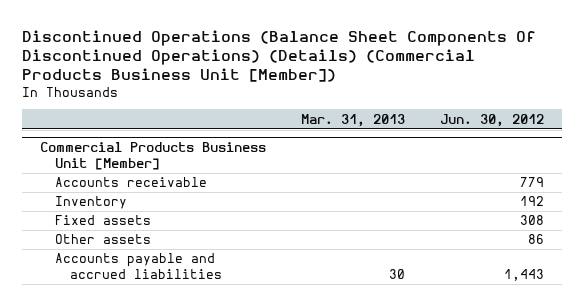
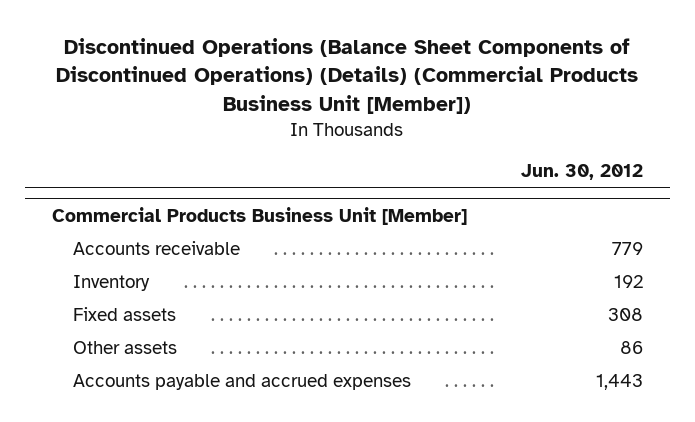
[22,29,537,83] Discontinued Operations (Balance Sheet Components Of Discontinued Operations) (Details) (Commercial Products Business Unit [Member]) -> [56,37,639,114] Discontinued Operations (Balance Sheet Components of Discontinued Operations) (Details) (Commercial Products Business Unit [Member])
[301,113,406,127] Mar. 31, 2013 -> none
[54,253,222,280] Accounts payable and accrued liabilities -> [72,373,411,390] Accounts payable and accrued expenses

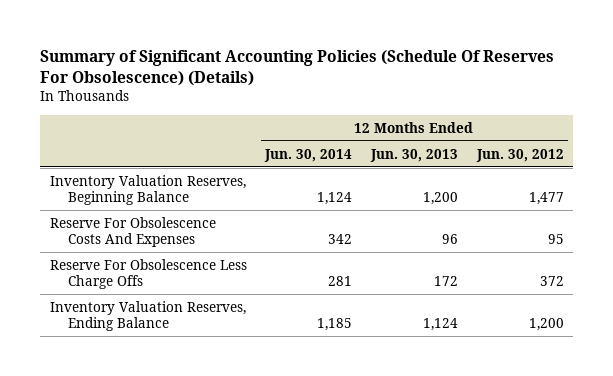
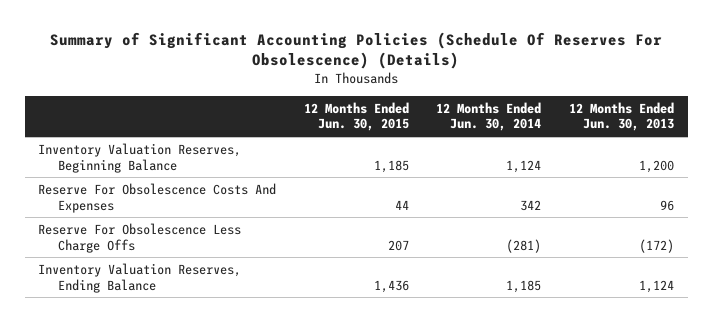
[475,148,564,162] Jun. 30, 2012 -> none
none -> [303,101,409,132] 12 Months Ended Jun. 30, 2015
[328,276,353,287] 281 -> [506,238,542,253] (281)
[433,276,458,287] 172 -> [638,238,674,253] (172)

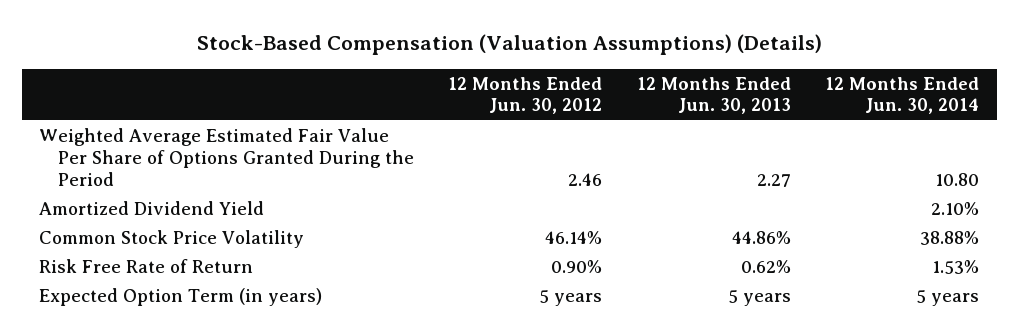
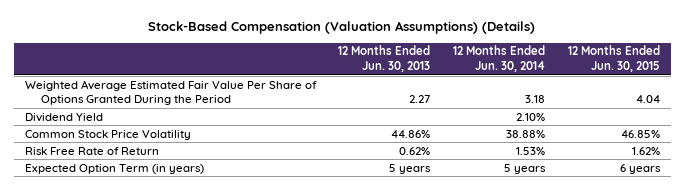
[448,76,603,115] 12 Months Ended Jun. 30, 2012 -> none
none -> [567,45,660,72] 12 Months Ended Jun. 30, 2015
[935,172,980,186] 10.80 -> [524,95,545,104] 3.18
[38,200,264,215] Amortized Dividend Yield -> [24,112,103,122] Dividend Yield

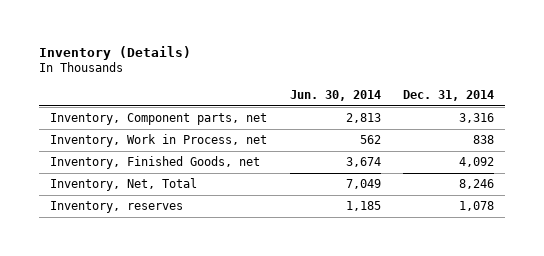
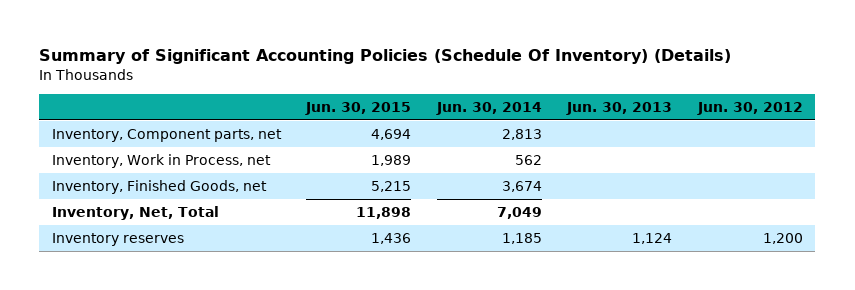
[39,45,192,60] Inventory (Details) -> [39,49,732,65] Summary of Significant Accounting Policies (Schedule Of Inventory) (Details)
[403,89,495,101] Dec. 31, 2014 -> none
none -> [305,101,412,115] Jun. 30, 2015
none -> [566,101,673,115] Jun. 30, 2013
none -> [696,101,803,115] Jun. 30, 2012
[50,201,184,214] Inventory, reserves -> [52,232,185,246] Inventory reserves

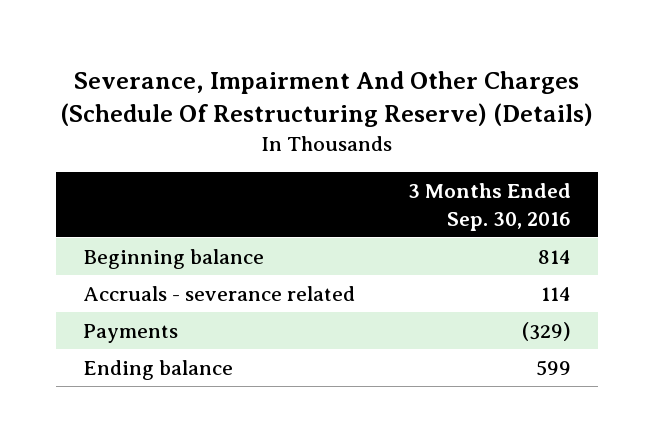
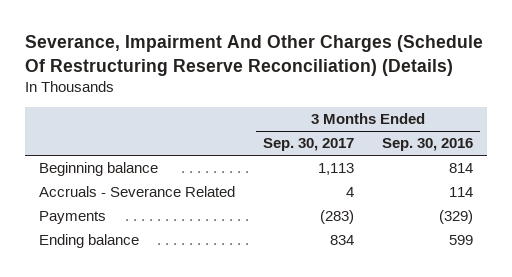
[60,71,594,128] Severance, Impairment And Other Charges (Schedule Of Restructuring Reserve) (Details) -> [25,35,484,76] Severance, Impairment And Other Charges (Schedule Of Restructuring Reserve Reconciliation) (Details)
none -> [262,138,354,152] Sep. 30, 2017
[83,285,356,301] Accruals - severance related -> [38,186,235,198] Accruals - Severance Related

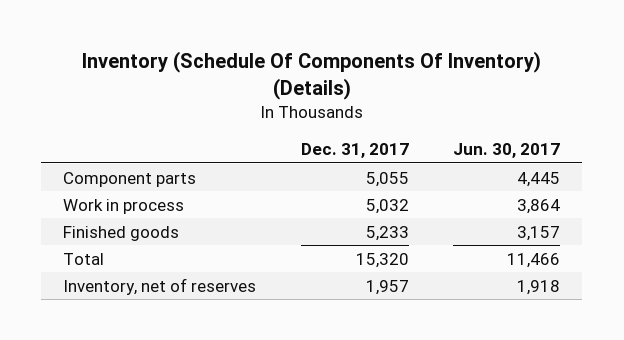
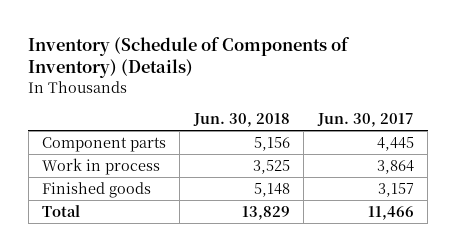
[81,50,541,100] Inventory (Schedule Of Components Of Inventory) (Details) -> [28,36,351,79] Inventory (Schedule of Components of Inventory) (Details)
[300,143,409,159] Dec. 31, 2017 -> none
none -> [192,113,290,128] Jun. 30, 2018
[63,277,257,295] Inventory, net of reserves -> none

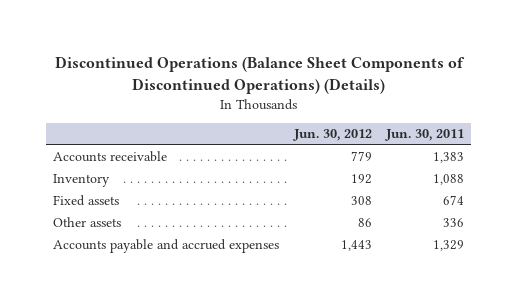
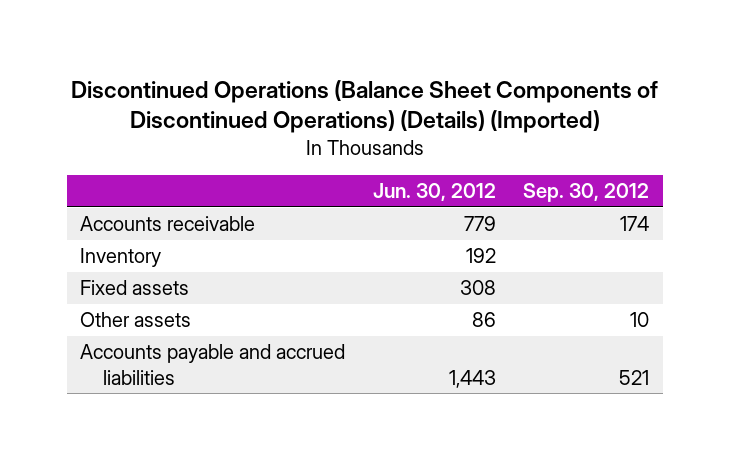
[54,56,465,94] Discontinued Operations (Balance Sheet Components of Discontinued Operations) (Details) -> [70,79,658,134] Discontinued Operations (Balance Sheet Components of Discontinued Operations) (Details) (Imported)
[385,129,465,142] Jun. 30, 2011 -> none
none -> [523,183,650,203] Sep. 30, 2012
[53,239,280,254] Accounts payable and accrued expenses -> [80,344,346,385] Accounts payable and accrued liabilities

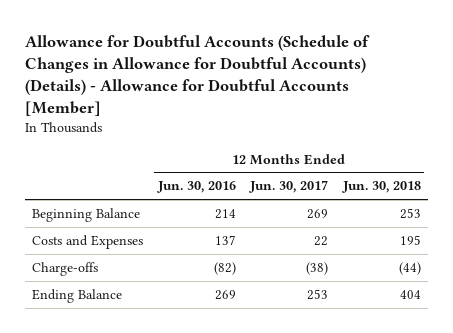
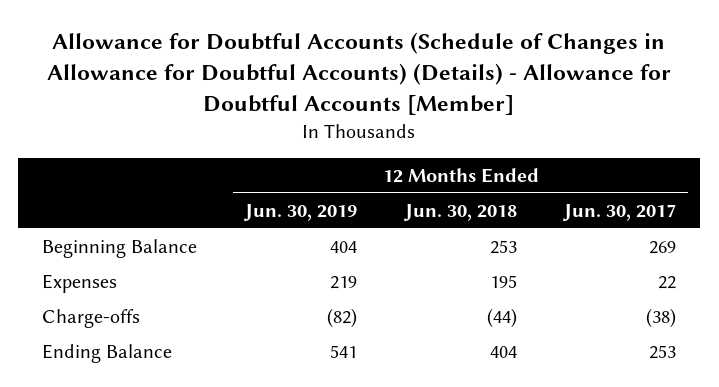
[156,181,236,194] Jun. 30, 2016 -> none
none -> [242,203,357,221] Jun. 30, 2019
[32,234,144,249] Costs and Expenses -> [42,273,118,293] Expenses

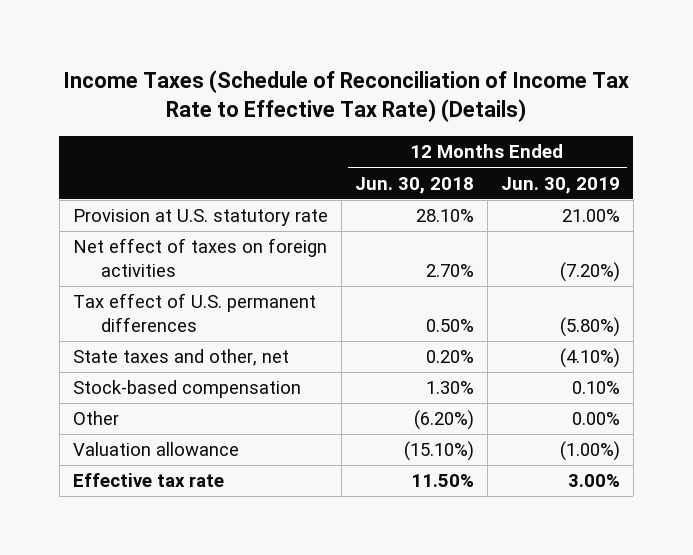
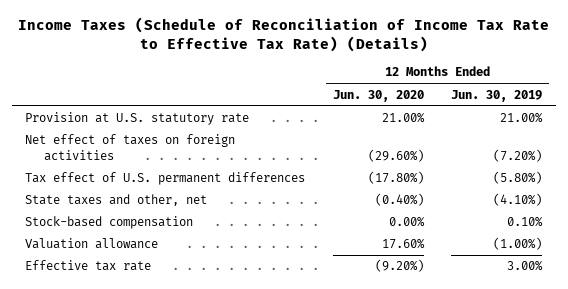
[354,176,474,194] Jun. 30, 2018 -> none
none -> [332,89,424,102] Jun. 30, 2020
[72,411,119,426] Other -> none

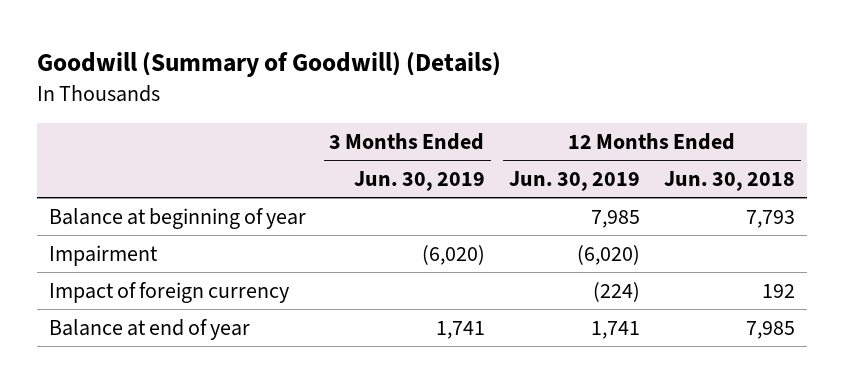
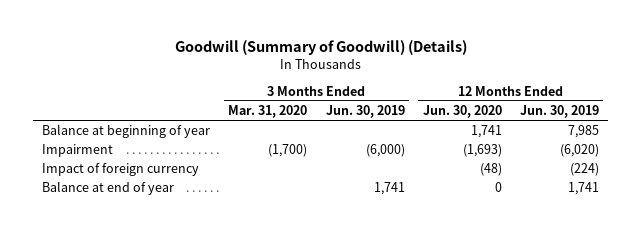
[664,171,796,192] Jun. 30, 2018 -> none
none -> [228,105,308,119] Mar. 31, 2020
none -> [422,105,502,119] Jun. 30, 2020
[421,244,485,265] (6,020) -> [365,144,405,158] (6,000)

